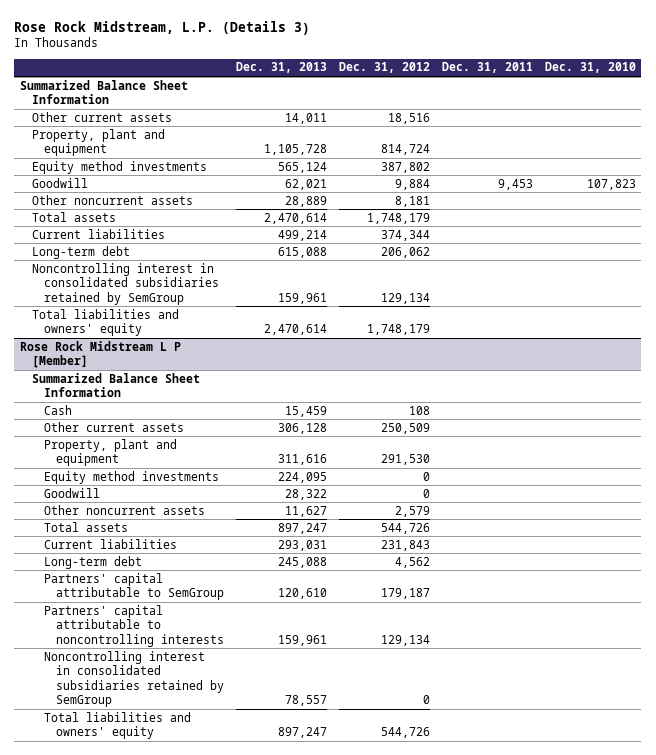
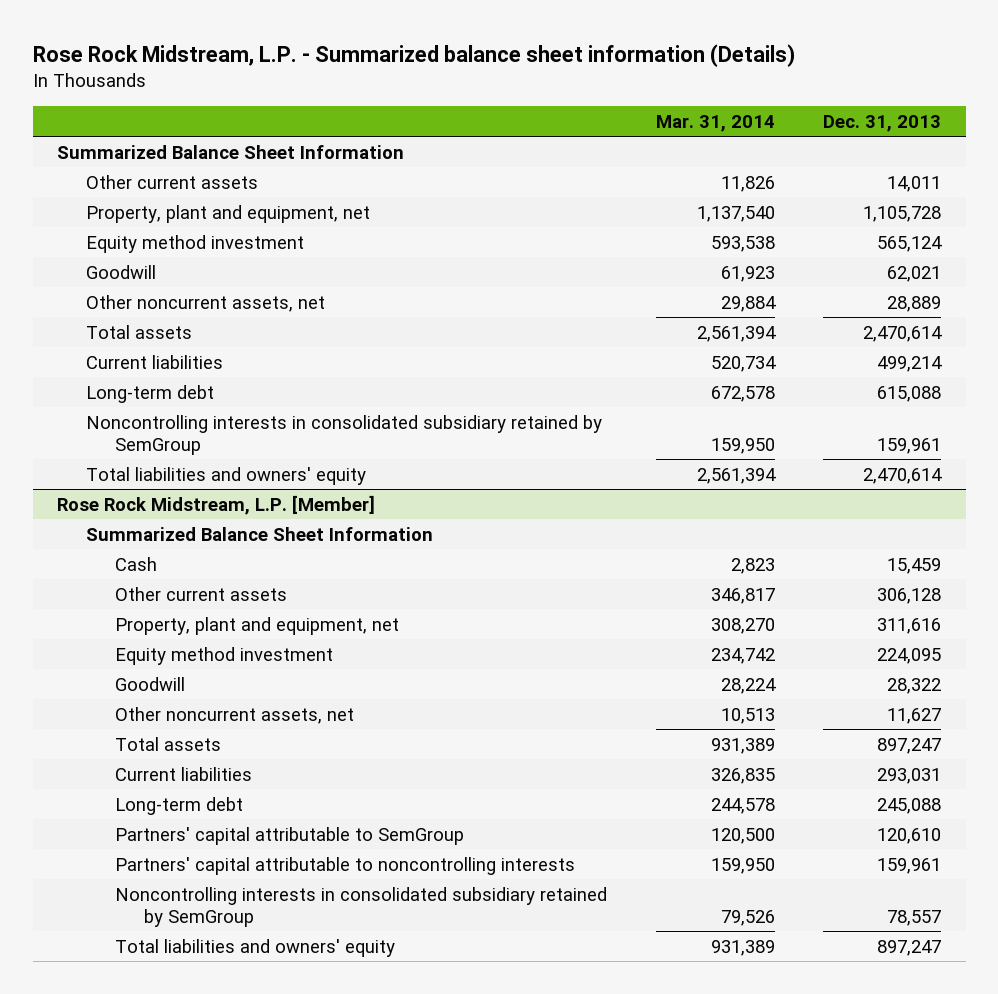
[14,20,311,35] Rose Rock Midstream, L.P. (Details 3) -> [32,43,795,67] Rose Rock Midstream, L.P. - Summarized balance sheet information (Details)
[338,62,430,74] Dec. 31, 2012 -> none
[441,62,533,74] Dec. 31, 2011 -> none
[544,62,636,74] Dec. 31, 2010 -> none
none -> [655,114,775,132] Mar. 31, 2014
[32,128,166,157] Property, plant and equipment -> [86,204,371,223] Property, plant and equipment, net
[32,160,208,174] Equity method investments -> [86,234,305,253] Equity method investment
[32,194,194,205] Other noncurrent assets -> [86,294,326,312] Other noncurrent assets, net
[32,262,220,305] Noncontrolling interest in consolidated subsidiaries retained by SemGroup -> [86,414,603,455] Noncontrolling interests in consolidated subsidiary retained by SemGroup
[20,340,182,369] Rose Rock Midstream L P [Member] -> [57,494,376,515] Rose Rock Midstream, L.P. [Member]
[44,438,178,467] Property, plant and equipment -> [115,616,400,635] Property, plant and equipment, net
[44,470,220,484] Equity method investments -> [115,646,334,665] Equity method investment
[44,504,206,515] Other noncurrent assets -> [115,706,355,724] Other noncurrent assets, net
[44,650,225,708] Noncontrolling interest in consolidated subsidiaries retained by SemGroup -> [115,886,608,927] Noncontrolling interests in consolidated subsidiary retained by SemGroup

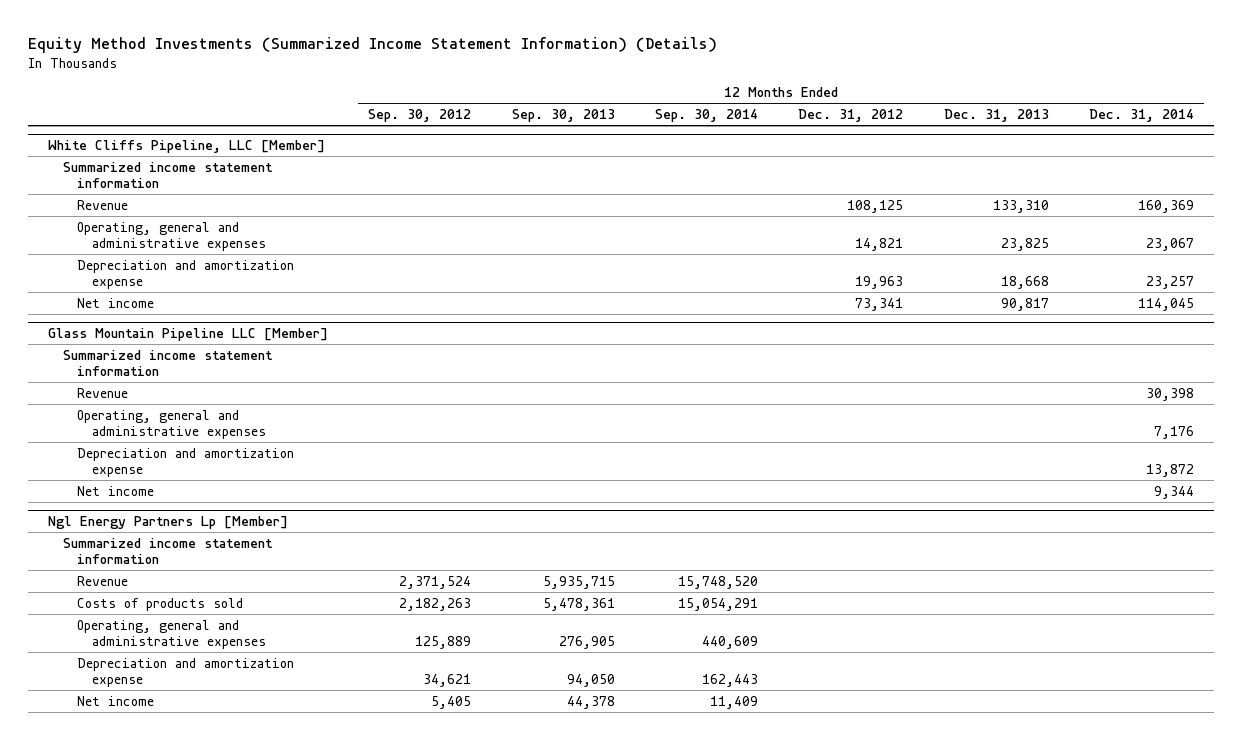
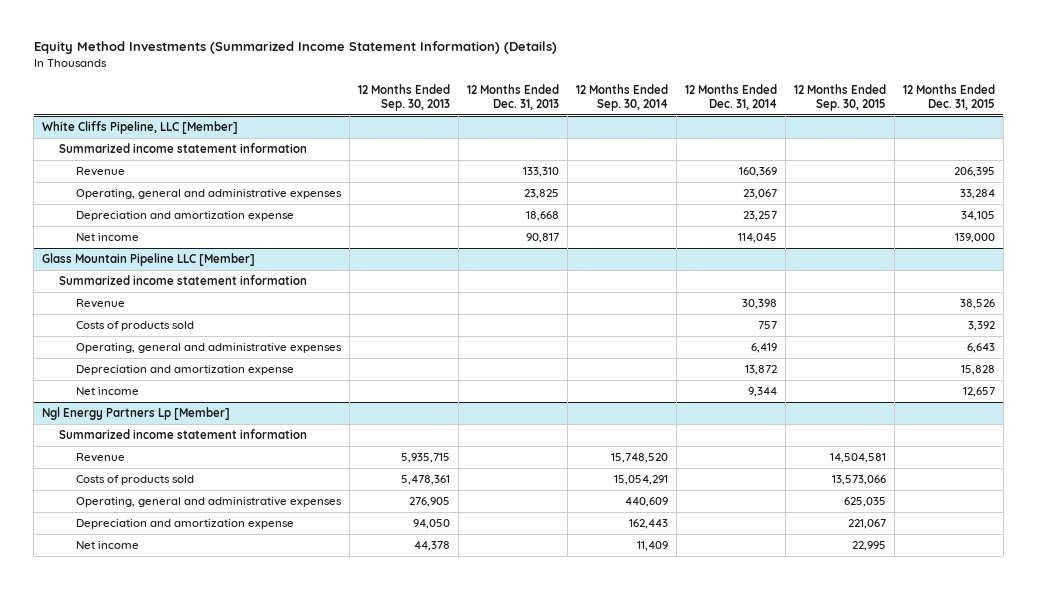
[368,109,472,123] Sep. 30, 2012 -> none
[798,109,904,123] Dec. 31, 2012 -> none
none -> [793,83,886,112] 12 Months Ended Sep. 30, 2015
none -> [902,83,995,111] 12 Months Ended Dec. 31, 2015
none -> [76,321,195,332] Costs of products sold
[1154,426,1195,440] 7,176 -> [751,343,778,354] 6,419

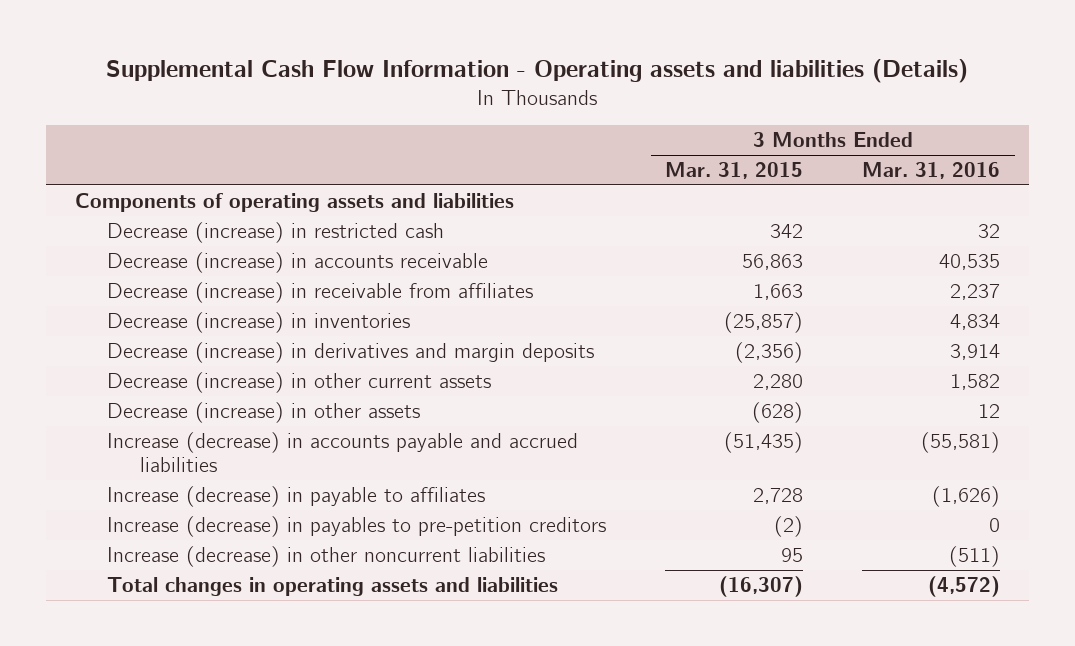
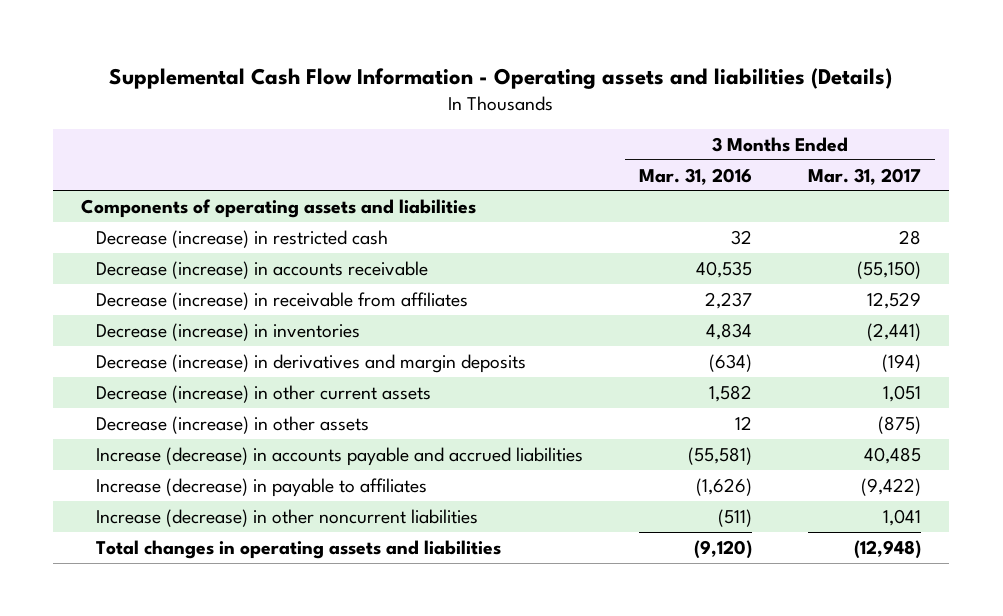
[665,162,804,180] Mar. 31, 2015 -> none
none -> [808,167,922,185] Mar. 31, 2017
[950,343,1001,360] 3,914 -> [709,353,753,372] (634)
[107,515,607,537] Increase (decrease) in payables to pre-petition creditors -> none
[928,575,1001,597] (4,572) -> [694,539,753,559] (9,120)

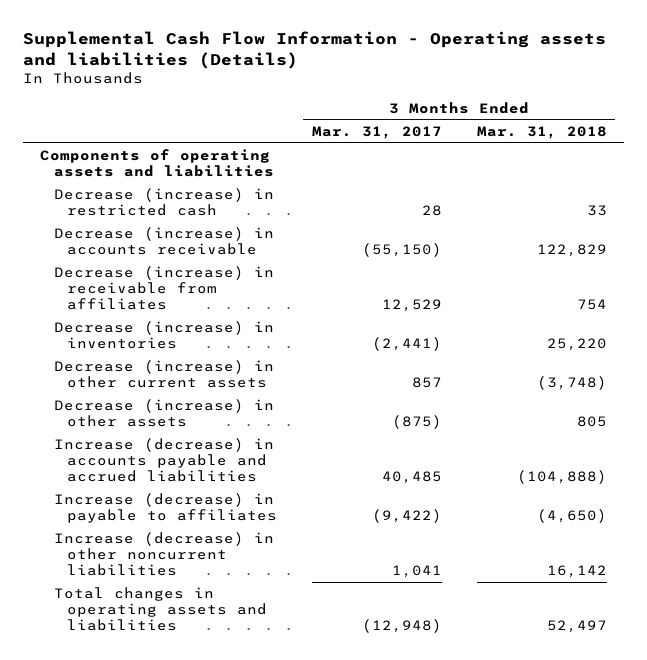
[639,167,753,185] Mar. 31, 2016 -> none
none -> [476,125,607,139] Mar. 31, 2018
[95,353,526,373] Decrease (increase) in derivatives and margin deposits -> none
[883,384,922,402] 1,051 -> [411,376,442,388] 857

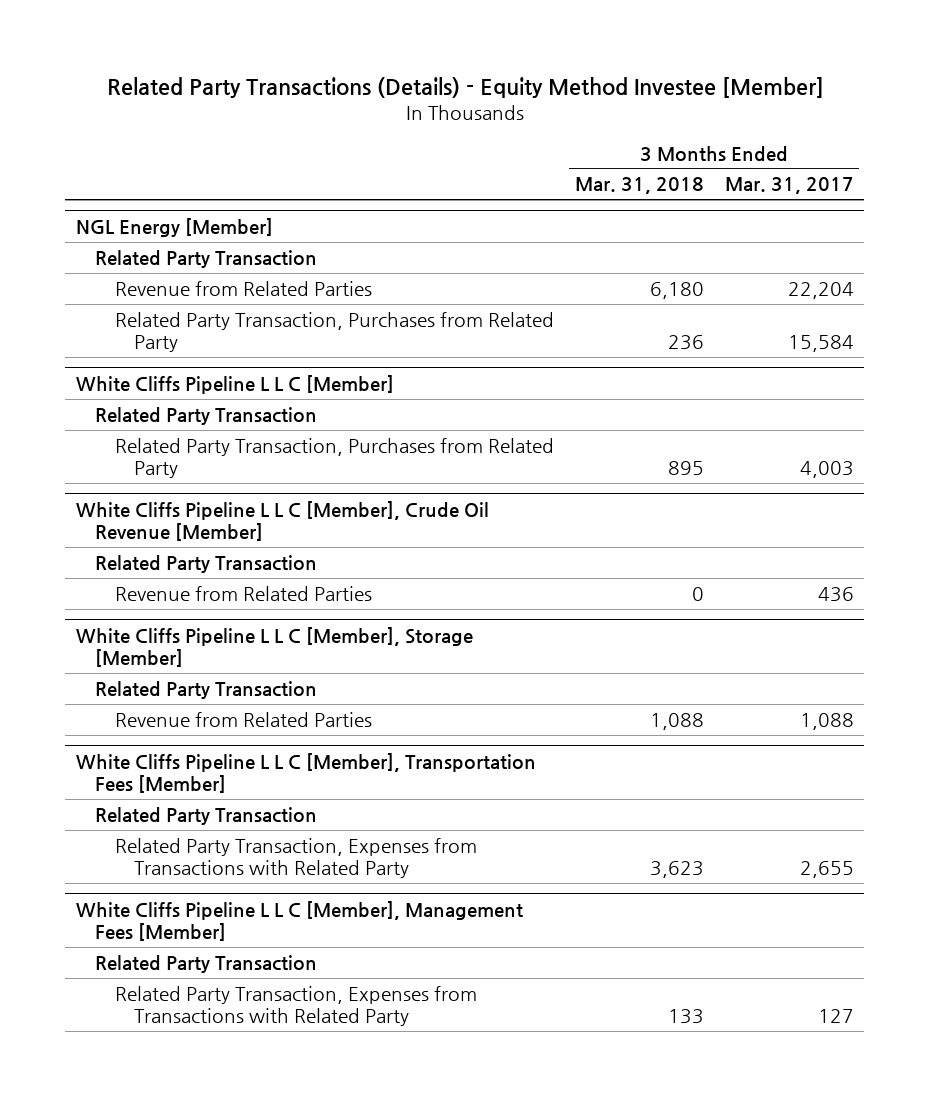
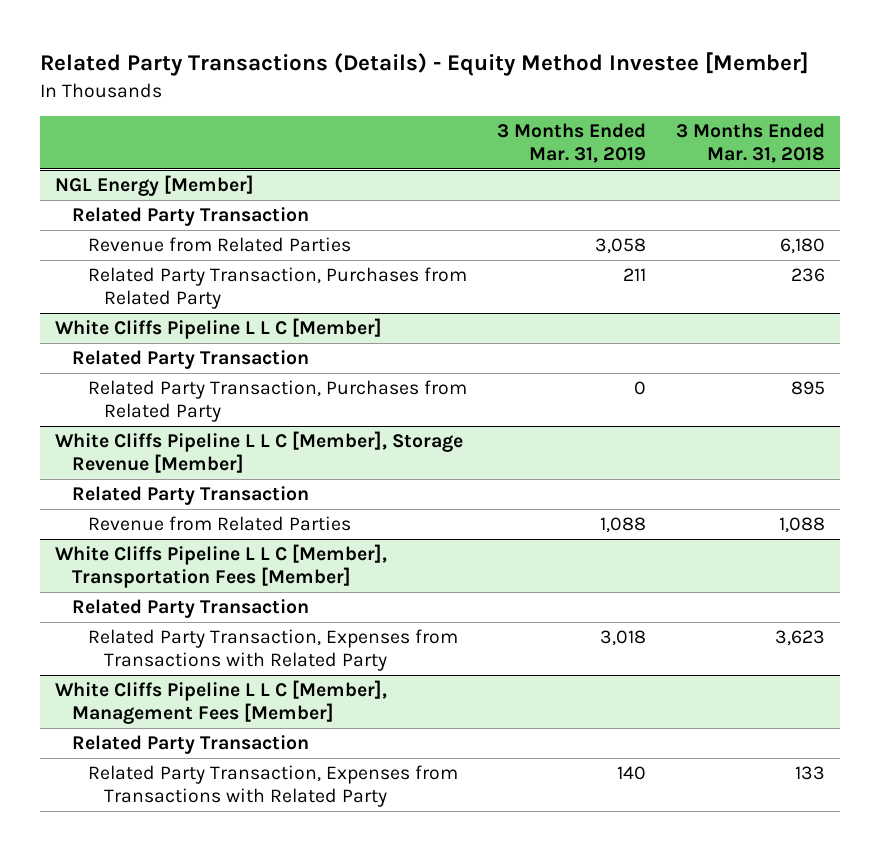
[724,177,854,195] Mar. 31, 2017 -> none
none -> [497,123,647,164] 3 Months Ended Mar. 31, 2019
[75,500,489,541] White Cliffs Pipeline L L C [Member], Crude Oil Revenue [Member] -> none
[95,554,318,573] Related Party Transaction -> none
[114,585,372,601] Revenue from Related Parties -> none
[75,626,473,667] White Cliffs Pipeline L L C [Member], Storage [Member] -> [55,431,464,474] White Cliffs Pipeline L L C [Member], Storage Revenue [Member]

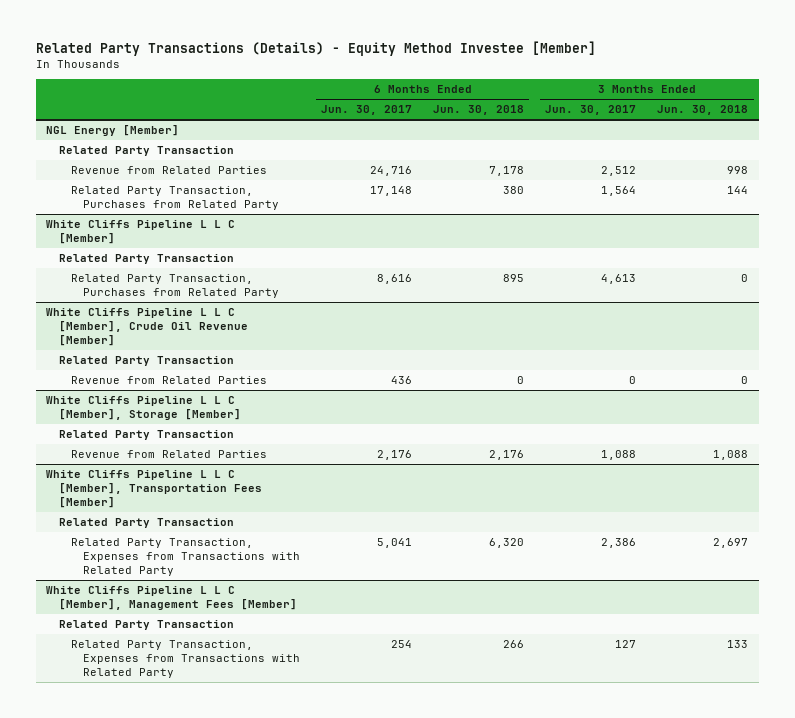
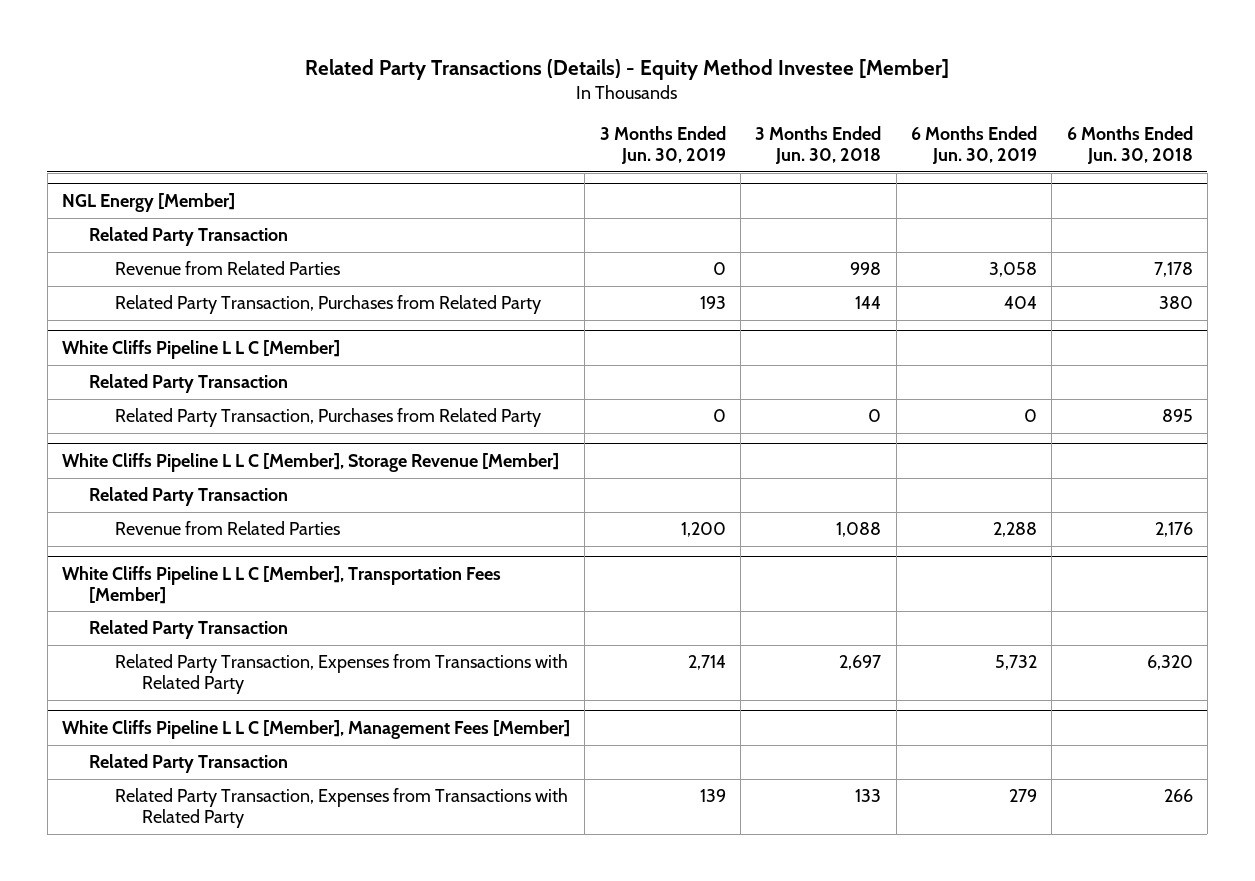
[320,105,412,116] Jun. 30, 2017 -> none
[545,105,637,116] Jun. 30, 2017 -> none
none -> [599,126,726,164] 3 Months Ended Jun. 30, 2019
none -> [910,126,1037,164] 6 Months Ended Jun. 30, 2019
[46,308,248,347] White Cliffs Pipeline L L C [Member], Crude Oil Revenue [Member] -> none
[58,356,234,367] Related Party Transaction -> none
[70,376,267,385] Revenue from Related Parties -> none
[46,396,241,421] White Cliffs Pipeline L L C [Member], Storage [Member] -> [62,452,560,472] White Cliffs Pipeline L L C [Member], Storage Revenue [Member]

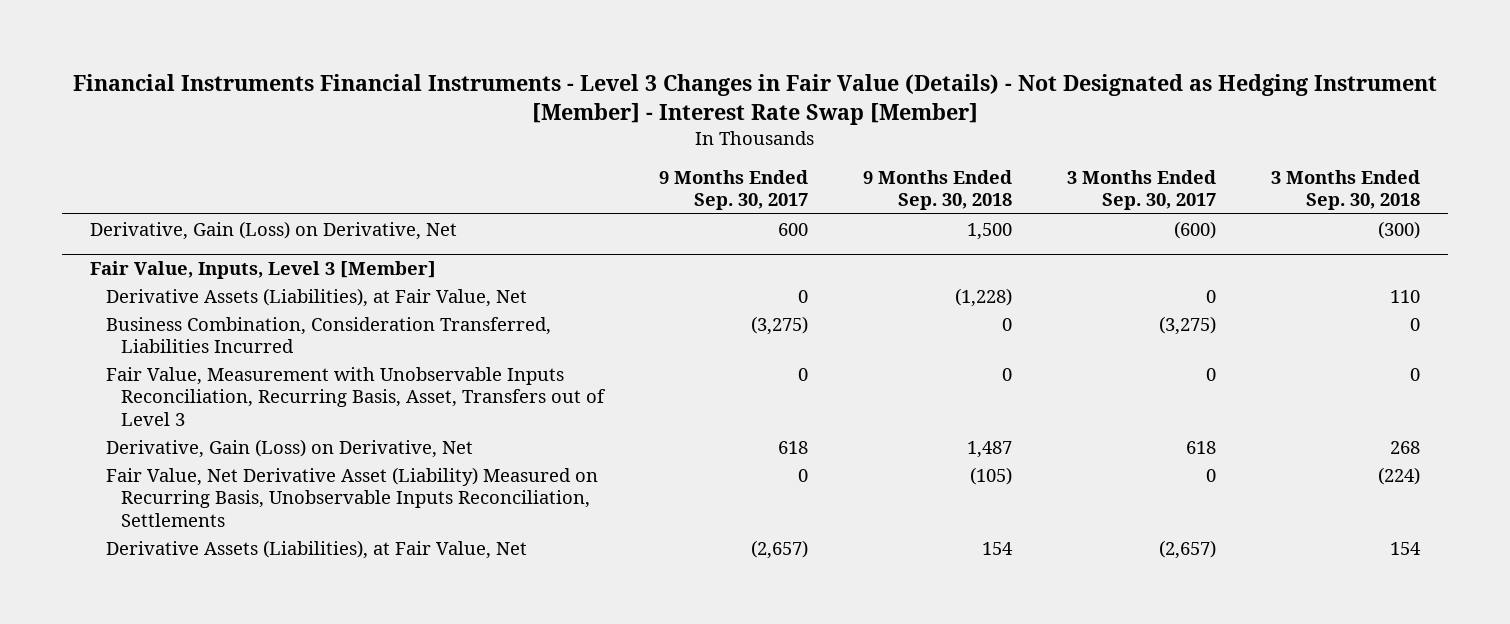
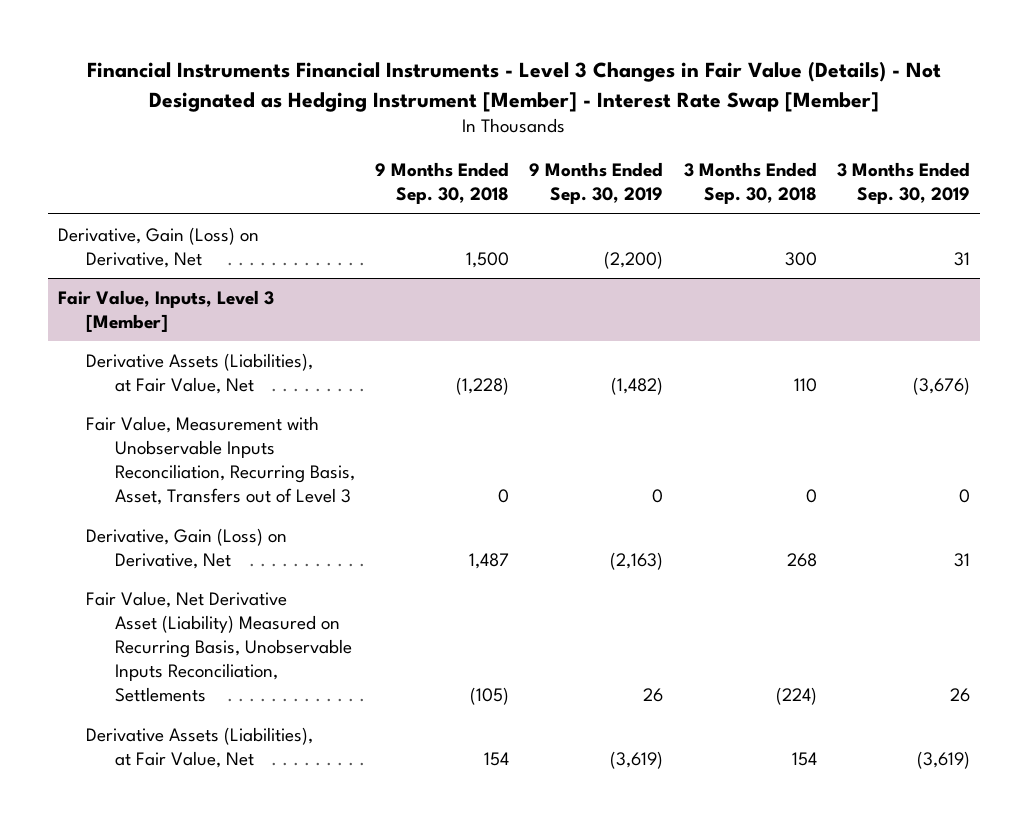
[659,169,809,211] 9 Months Ended Sep. 30, 2017 -> none
[1067,169,1217,211] 3 Months Ended Sep. 30, 2017 -> none
none -> [529,162,664,205] 9 Months Ended Sep. 30, 2019
none -> [837,162,971,205] 3 Months Ended Sep. 30, 2019
[1378,220,1421,239] (300) -> [784,251,817,266] 300
[105,316,551,354] Business Combination, Consideration Transferred, Liabilities Incurred -> none

